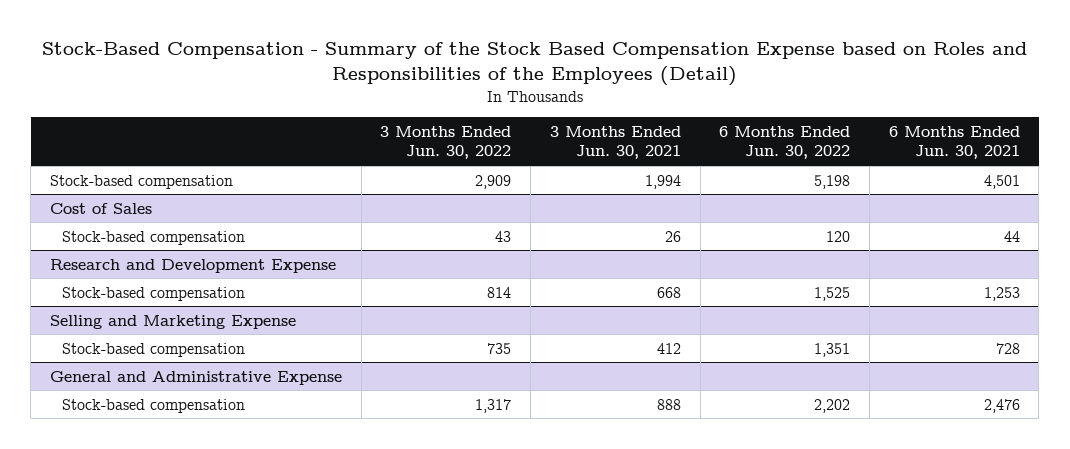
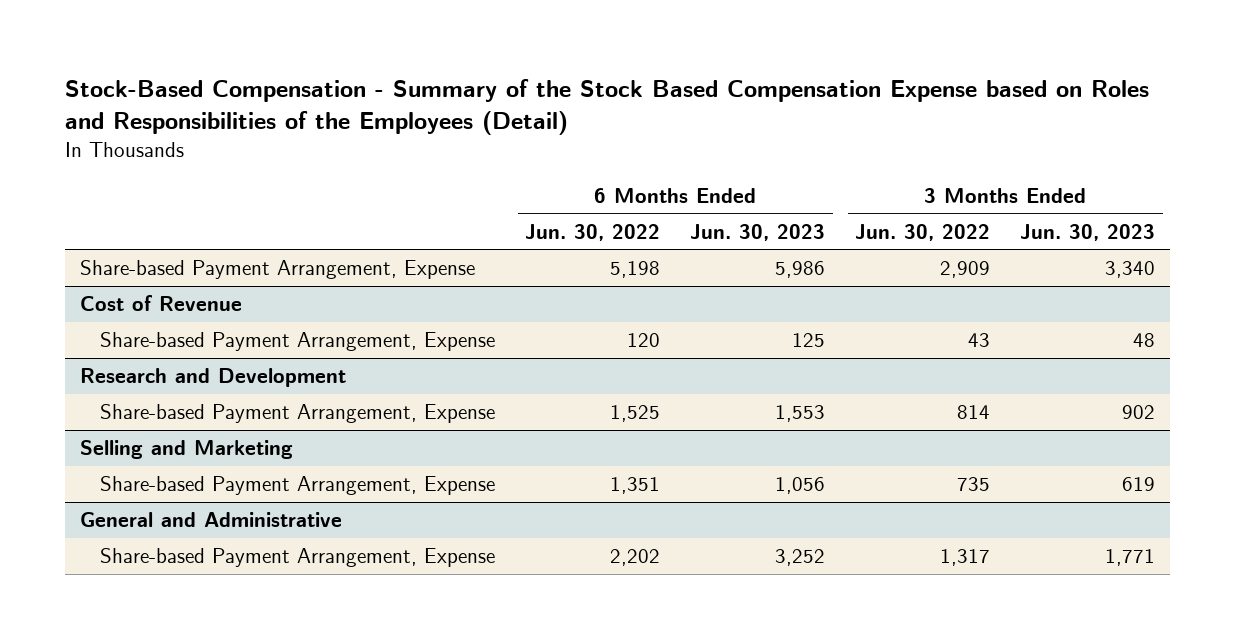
[549,126,681,160] 3 Months Ended Jun. 30, 2021 -> none
[888,126,1020,160] 6 Months Ended Jun. 30, 2021 -> none
none -> [690,223,826,241] Jun. 30, 2023
none -> [1020,223,1156,241] Jun. 30, 2023
[49,174,233,189] Stock-based compensation -> [80,260,476,280] Share-based Payment Arrangement, Expense
[49,202,152,214] Cost of Sales -> [80,295,243,312] Cost of Revenue
[62,230,246,245] Stock-based compensation -> [99,332,495,352] Share-based Payment Arrangement, Expense
[49,258,336,273] Research and Development Expense -> [80,368,347,388] Research and Development
[62,286,246,301] Stock-based compensation -> [99,404,495,424] Share-based Payment Arrangement, Expense
[49,314,296,329] Selling and Marketing Expense -> [80,440,294,460] Selling and Marketing
[62,342,246,357] Stock-based compensation -> [99,476,495,496] Share-based Payment Arrangement, Expense
[49,370,342,385] General and Administrative Expense -> [80,512,343,528] General and Administrative
[62,398,246,413] Stock-based compensation -> [99,548,495,568] Share-based Payment Arrangement, Expense

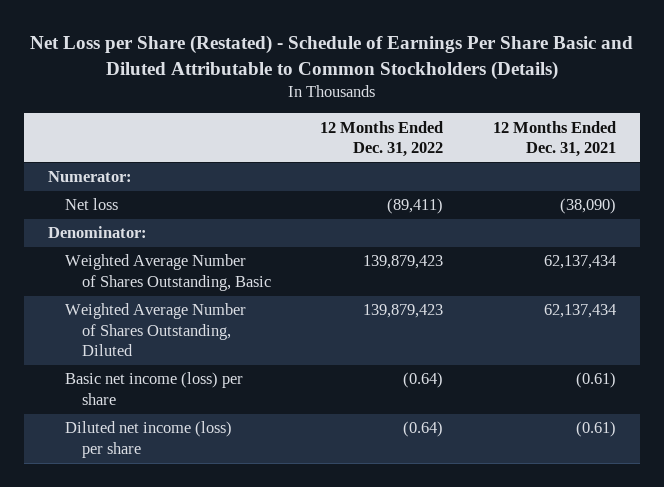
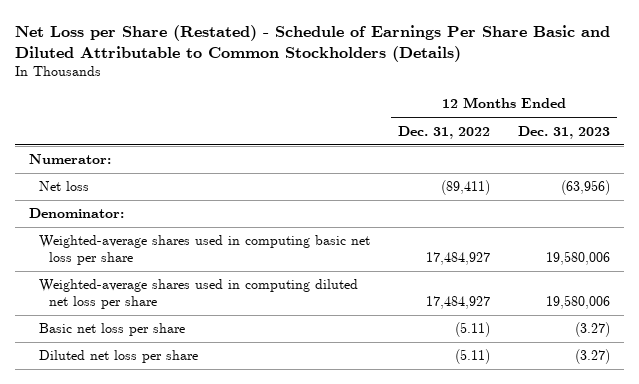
[492,120,616,157] 12 Months Ended Dec. 31, 2021 -> none
none -> [517,125,610,139] Dec. 31, 2023
[65,254,272,291] Weighted Average Number of Shares Outstanding, Basic -> [39,235,371,266] Weighted-average shares used in computing basic net loss per share
[363,255,444,270] 139,879,423 -> [425,252,490,266] 17,484,927
[65,303,247,357] Weighted Average Number of Shares Outstanding, Diluted -> [39,279,359,310] Weighted-average shares used in computing diluted net loss per share
[363,304,444,319] 139,879,423 -> [425,296,490,310] 17,484,927
[65,372,244,405] Basic net income (loss) per share -> [39,323,186,337] Basic net loss per share
[403,372,444,389] (0.64) -> [454,322,490,338] (5.11)
[65,421,233,458] Diluted net income (loss) per share -> [39,350,199,364] Diluted net loss per share
[403,421,444,438] (0.64) -> [454,349,490,365] (5.11)

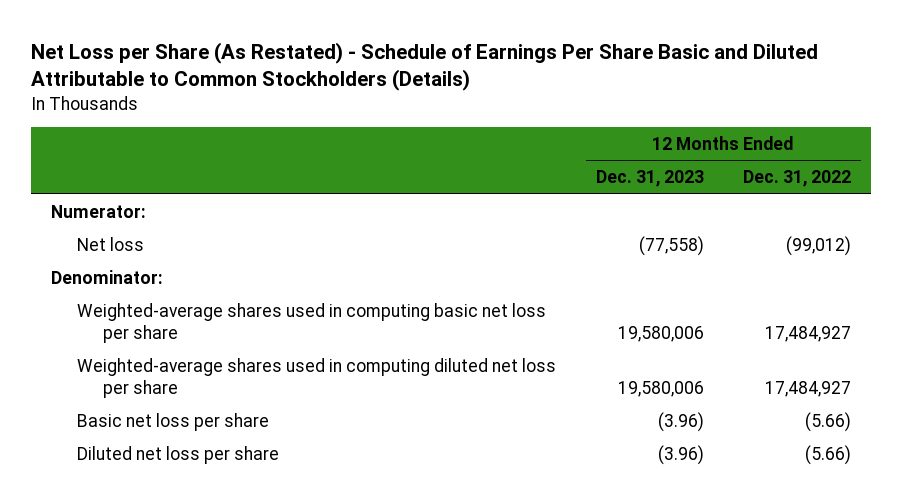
[15,24,611,62] Net Loss per Share (Restated) - Schedule of Earnings Per Share Basic and Diluted Attributable to Common Stockholders (Details) -> [31,41,819,91] Net Loss per Share (As Restated) - Schedule of Earnings Per Share Basic and Diluted Attributable to Common Stockholders (Details)
[440,180,490,196] (89,411) -> [786,235,852,256] (99,012)
[560,180,610,196] (63,956) -> [638,235,704,256] (77,558)
[454,322,490,338] (5.11) -> [805,411,852,432] (5.66)
[574,322,610,338] (3.27) -> [657,411,704,432] (3.96)
[454,349,490,365] (5.11) -> [805,444,852,465] (5.66)
[574,349,610,365] (3.27) -> [657,444,704,465] (3.96)

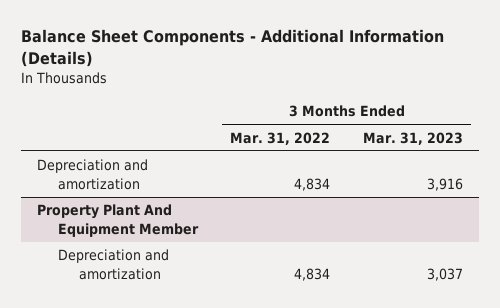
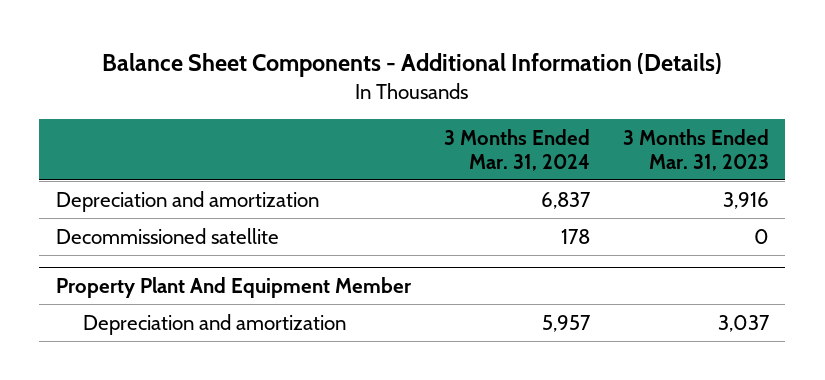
[230,131,331,145] Mar. 31, 2022 -> none
none -> [443,128,590,171] 3 Months Ended Mar. 31, 2024
none -> [55,227,279,244] Decommissioned satellite

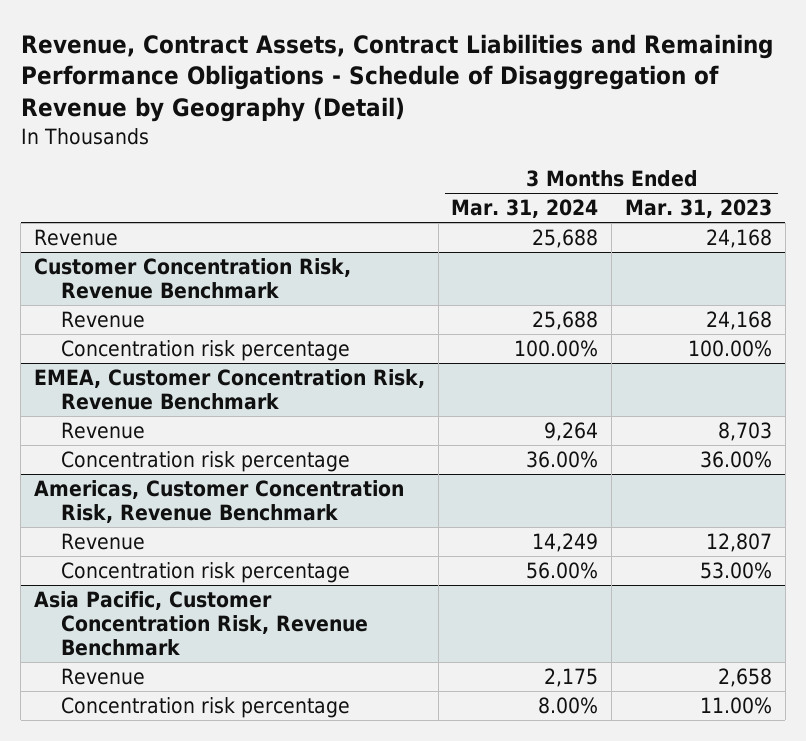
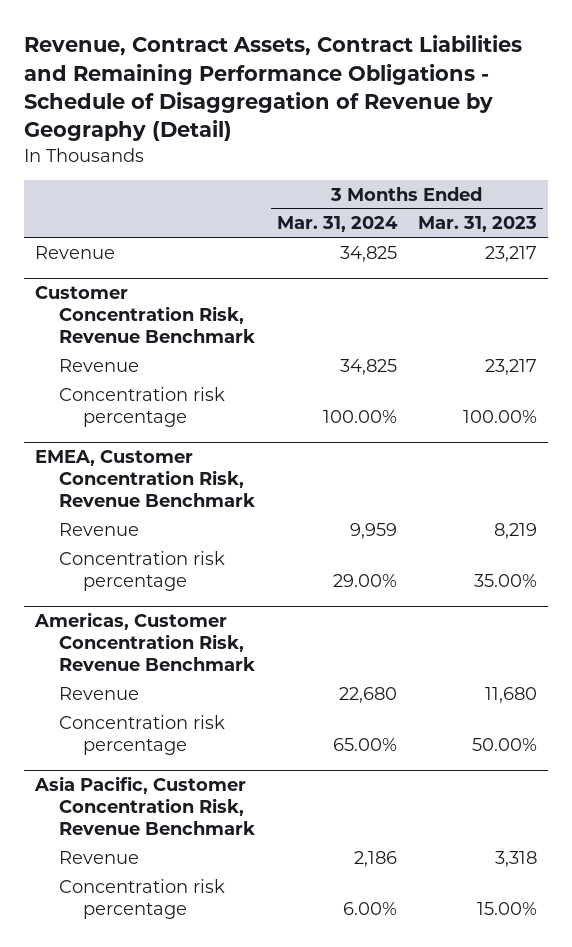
[532,228,599,248] 25,688 -> [339,245,397,262] 34,825
[705,228,772,248] 24,168 -> [485,245,538,262] 23,217
[532,310,599,330] 25,688 -> [339,358,397,375] 34,825
[705,310,772,330] 24,168 -> [485,358,538,375] 23,217
[544,421,599,441] 9,264 -> [349,522,397,539] 9,959
[717,421,772,441] 8,703 -> [494,522,538,539] 8,219
[526,450,599,468] 36.00% -> [332,573,397,587] 29.00%
[699,450,772,468] 36.00% -> [474,573,538,587] 35.00%
[532,532,599,552] 14,249 -> [338,686,397,703] 22,680
[705,532,772,552] 12,807 -> [485,686,538,703] 11,680
[526,561,599,579] 56.00% -> [332,737,397,751] 65.00%
[699,561,772,579] 53.00% -> [472,737,538,751] 50.00%
[544,667,599,687] 2,175 -> [353,850,397,867] 2,186
[717,667,772,687] 2,658 -> [495,850,538,867] 3,318
[538,696,599,714] 8.00% -> [342,901,397,915] 6.00%
[699,696,772,714] 11.00% -> [477,901,538,915] 15.00%

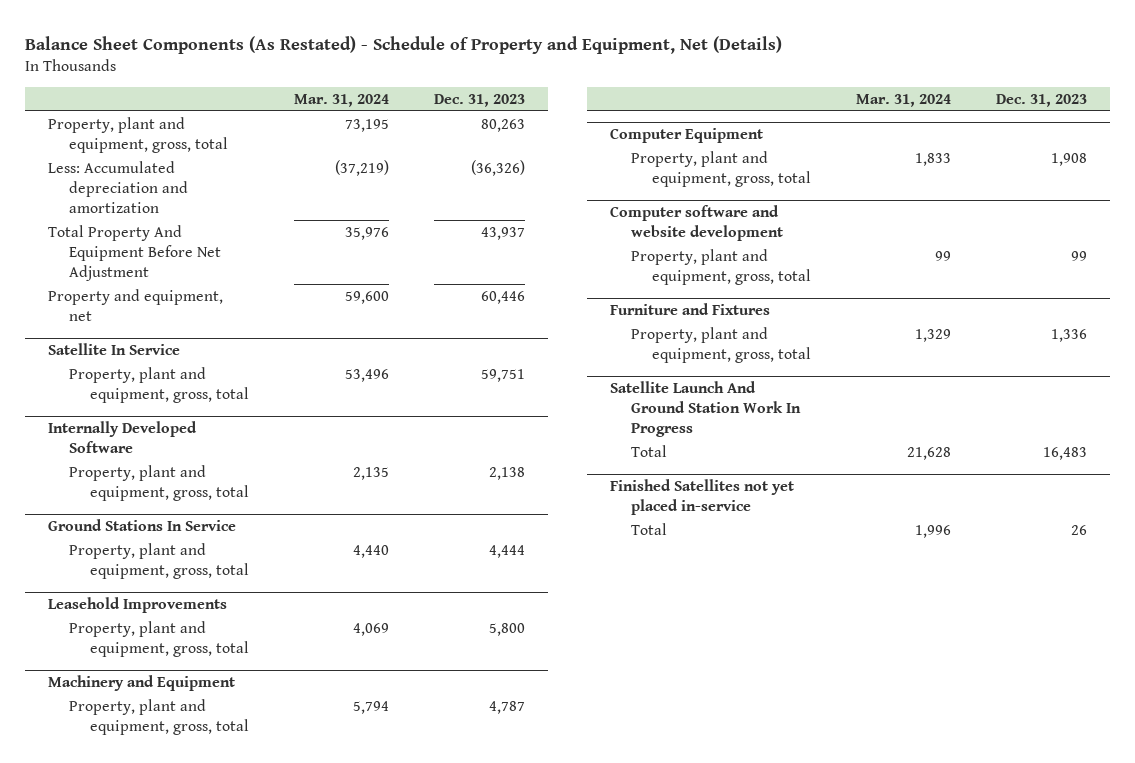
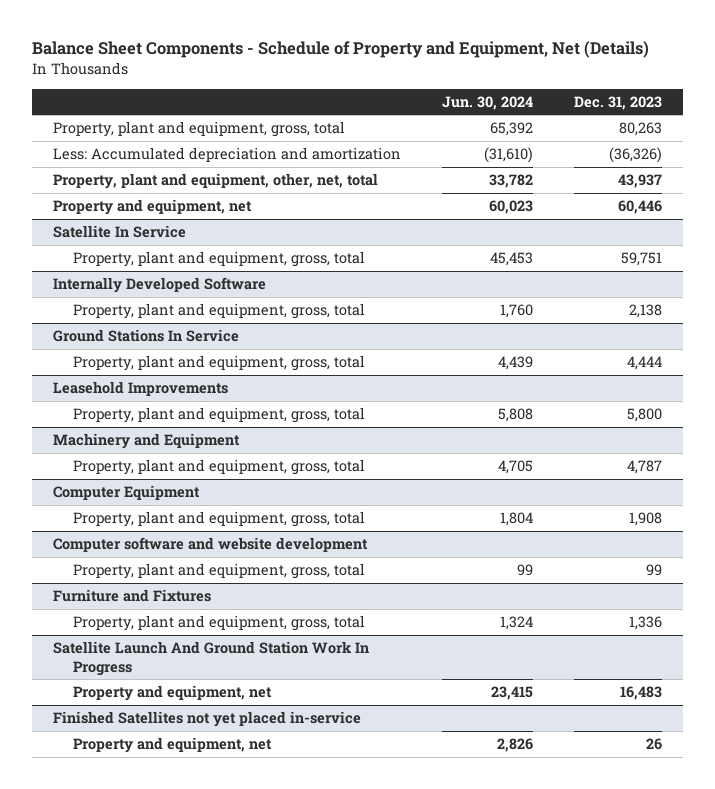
[25,35,783,54] Balance Sheet Components (As Restated) - Schedule of Property and Equipment, Net (Details) -> [31,41,649,59] Balance Sheet Components - Schedule of Property and Equipment, Net (Details)
[294,93,390,107] Mar. 31, 2024 -> none
none -> [441,95,533,110] Jun. 30, 2024
[47,224,221,282] Total Property And Equipment Before Net Adjustment -> [52,173,378,190] Property, plant and equipment, other, net, total
[631,444,668,457] Total -> [73,685,273,702] Property and equipment, net
[631,522,668,535] Total -> none
none -> [73,737,273,754] Property and equipment, net

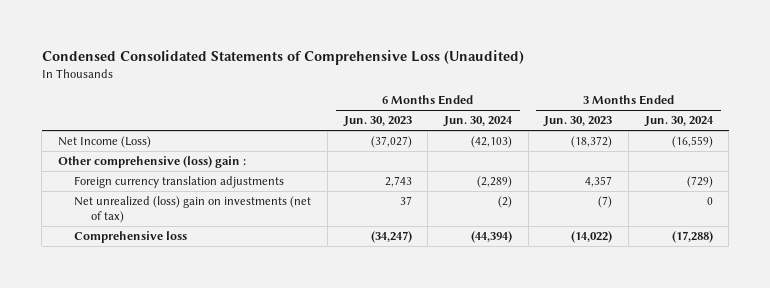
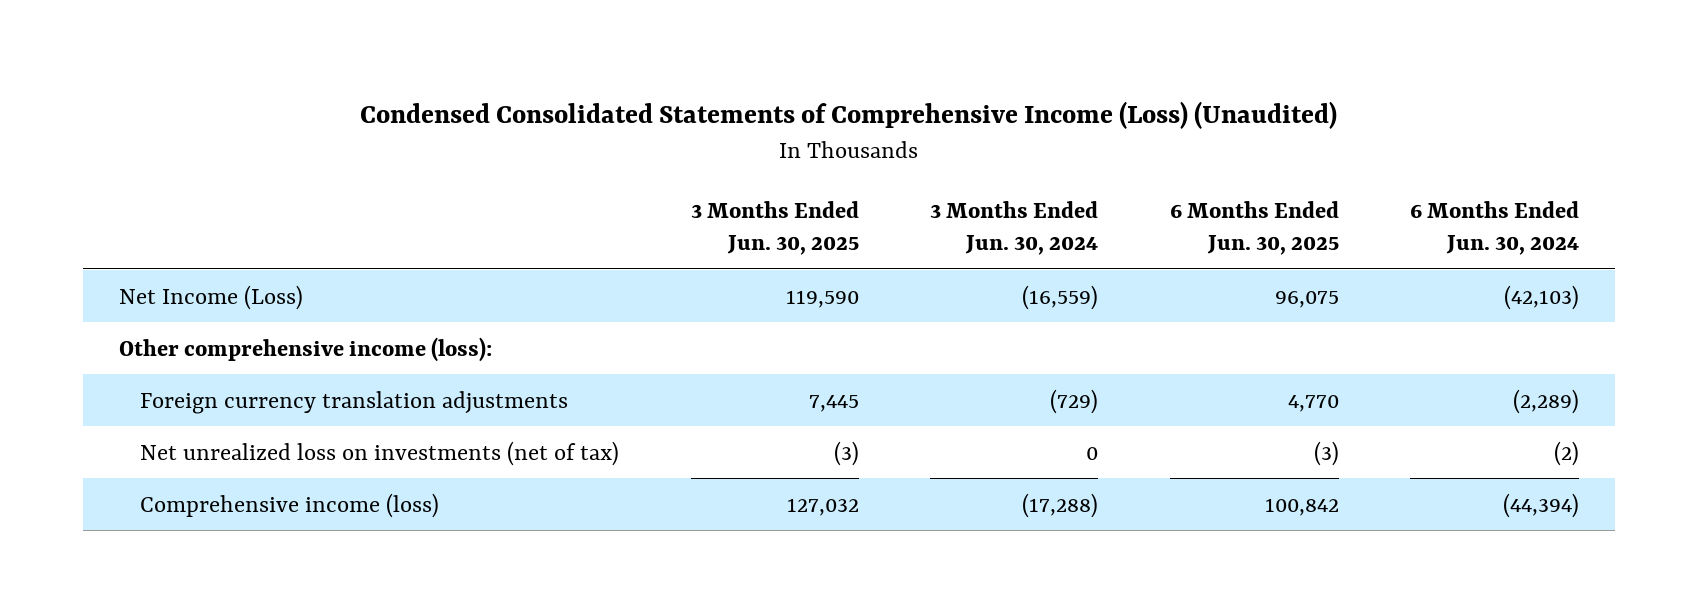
[41,49,524,65] Condensed Consolidated Statements of Comprehensive Loss (Unaudited) -> [359,101,1337,130] Condensed Consolidated Statements of Comprehensive Income (Loss) (Unaudited)
[342,116,412,128] Jun. 30, 2023 -> none
[543,116,613,128] Jun. 30, 2023 -> none
none -> [690,200,859,255] 3 Months Ended Jun. 30, 2025
none -> [1169,200,1339,255] 6 Months Ended Jun. 30, 2025
[57,156,246,169] Other comprehensive (loss) gain : -> [118,336,492,362] Other comprehensive income (loss):
[74,196,312,224] Net unrealized (loss) gain on investments (net of tax) -> [140,440,620,466] Net unrealized loss on investments (net of tax)
[74,231,188,244] Comprehensive loss -> [140,492,440,518] Comprehensive income (loss)

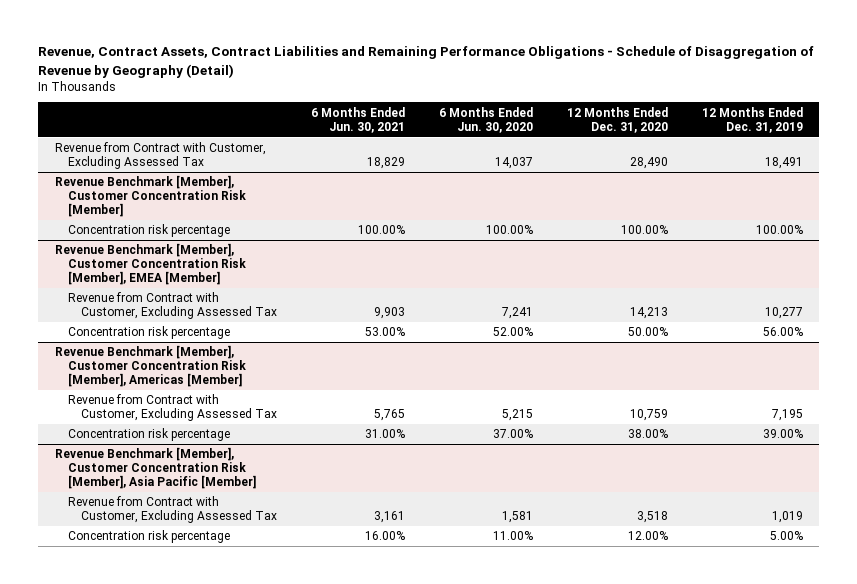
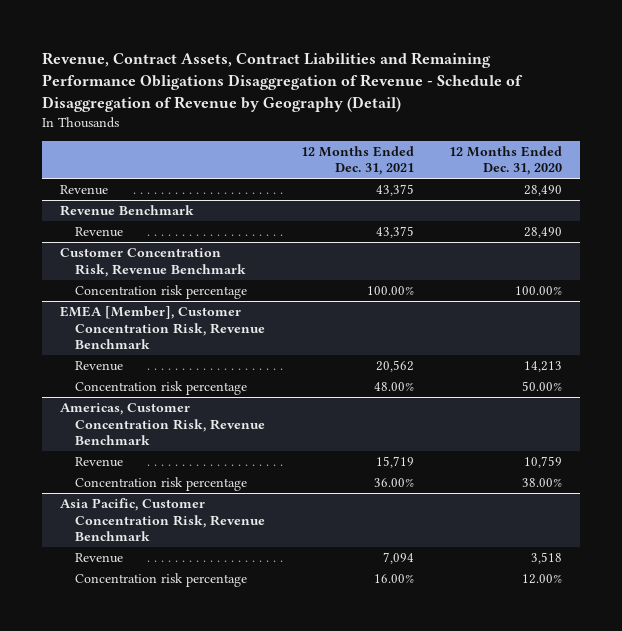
[37,46,814,78] Revenue, Contract Assets, Contract Liabilities and Remaining Performance Obligations - Schedule of Disaggregation of Revenue by Geography (Detail) -> [41,51,523,112] Revenue, Contract Assets, Contract Liabilities and Remaining Performance Obligations Disaggregation of Revenue - Schedule of Disaggregation of Revenue by Geography (Detail)
[310,106,405,133] 6 Months Ended Jun. 30, 2021 -> none
[438,106,533,133] 6 Months Ended Jun. 30, 2020 -> none
[701,106,803,133] 12 Months Ended Dec. 31, 2019 -> none
none -> [300,145,414,176] 12 Months Ended Dec. 31, 2021
[54,142,266,170] Revenue from Contract with Customer, Excluding Assessed Tax -> [59,185,108,196] Revenue
none -> [59,205,194,217] Revenue Benchmark
none -> [75,227,124,238] Revenue
[54,175,246,218] Revenue Benchmark [Member], Customer Concentration Risk [Member] -> [59,248,247,277] Customer Concentration Risk, Revenue Benchmark
[54,243,246,286] Revenue Benchmark [Member], Customer Concentration Risk [Member], EMEA [Member] -> [59,306,266,349] EMEA [Member], Customer Concentration Risk, Revenue Benchmark
[67,292,277,320] Revenue from Contract with Customer, Excluding Assessed Tax -> [75,361,124,372] Revenue
[54,345,246,388] Revenue Benchmark [Member], Customer Concentration Risk [Member], Americas [Member] -> [59,403,266,445] Americas, Customer Concentration Risk, Revenue Benchmark
[67,394,277,422] Revenue from Contract with Customer, Excluding Assessed Tax -> [75,457,124,468] Revenue
[54,447,256,490] Revenue Benchmark [Member], Customer Concentration Risk [Member], Asia Pacific [Member] -> [59,498,266,541] Asia Pacific, Customer Concentration Risk, Revenue Benchmark
[67,496,277,524] Revenue from Contract with Customer, Excluding Assessed Tax -> [75,553,124,564] Revenue

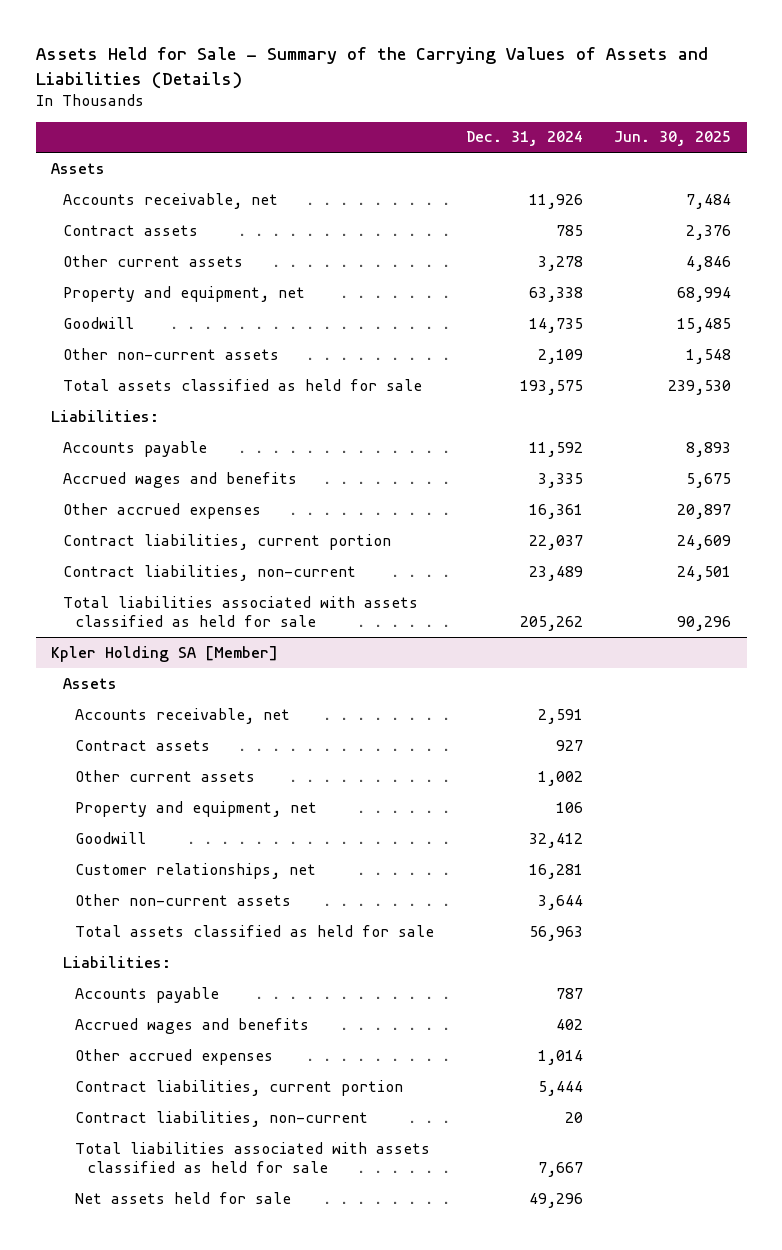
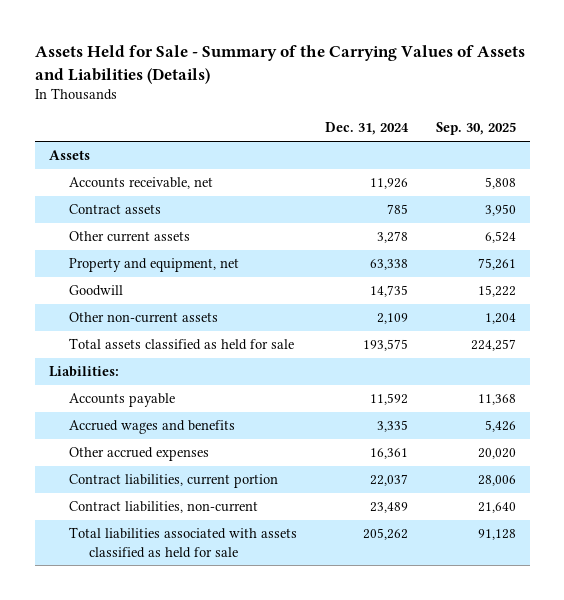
[614,131,732,147] Jun. 30, 2025 -> none
none -> [435,122,516,136] Sep. 30, 2025
[51,645,279,662] Kpler Holding SA [Member] -> none
[63,677,118,689] Assets -> none
[75,707,291,724] Accounts receivable, net -> none
[75,739,211,751] Contract assets -> none
[75,769,256,782] Other current assets -> none
[75,800,318,817] Property and equipment, net -> none
[75,831,147,844] Goodwill -> none
[75,862,317,879] Customer relationships, net -> none
[75,893,292,906] Other non-current assets -> none
[75,924,435,937] Total assets classified as held for sale -> none
[63,955,172,968] Liabilities: -> none
[75,986,220,1003] Accounts payable -> none
[75,1017,310,1034] Accrued wages and benefits -> none
[75,1048,274,1065] Other accrued expenses -> none
[75,1079,404,1096] Contract liabilities, current portion -> none
[75,1110,369,1127] Contract liabilities, non-current -> none
[75,1141,431,1174] Total liabilities associated with assets classified as held for sale -> none
[75,1191,292,1204] Net assets held for sale -> none

